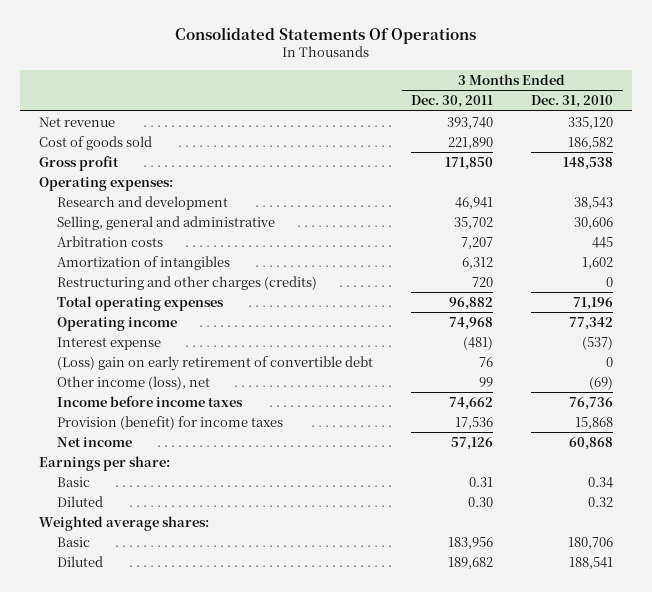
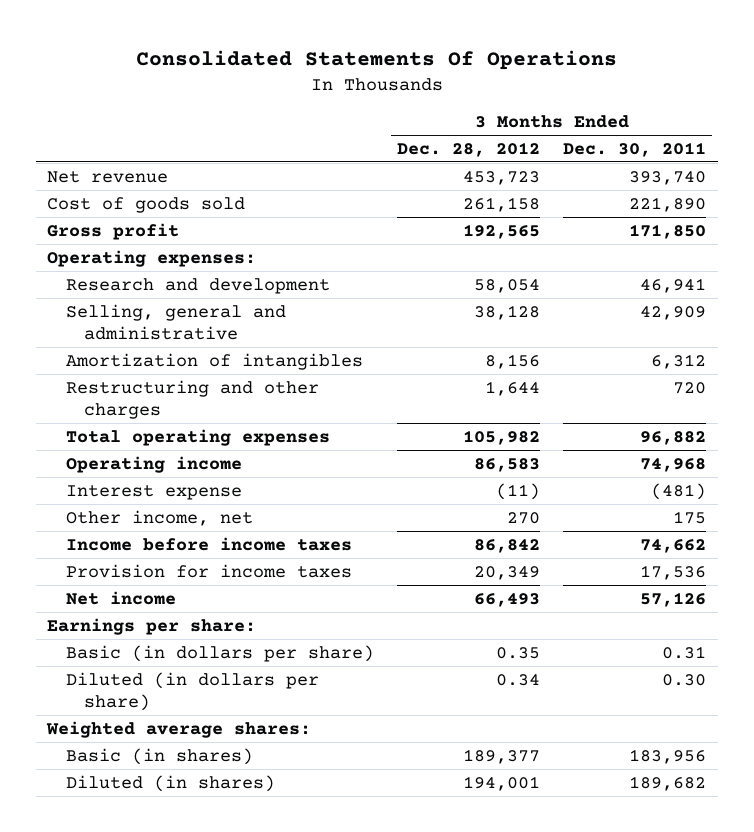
[531,95,614,109] Dec. 31, 2010 -> none
none -> [396,141,540,157] Dec. 28, 2012
[56,235,163,247] Arbitration costs -> none
[454,216,494,229] 35,702 -> [640,305,707,320] 42,909
[56,275,317,290] Restructuring and other charges (credits) -> [65,379,319,419] Restructuring and other charges
[56,355,373,371] (Loss) gain on early retirement of convertible debt -> none
[56,375,210,390] Other income (loss), net -> [65,509,253,526] Other income, net
[479,376,494,387] 99 -> [673,510,707,524] 175
[56,415,283,430] Provision (benefit) for income taxes -> [65,563,352,578] Provision for income taxes
[56,476,90,487] Basic -> [65,644,374,662] Basic (in dollars per share)
[56,495,103,507] Diluted -> [65,671,319,711] Diluted (in dollars per share)
[56,536,90,547] Basic -> [65,747,253,765] Basic (in shares)
[56,555,103,567] Diluted -> [65,774,275,792] Diluted (in shares)

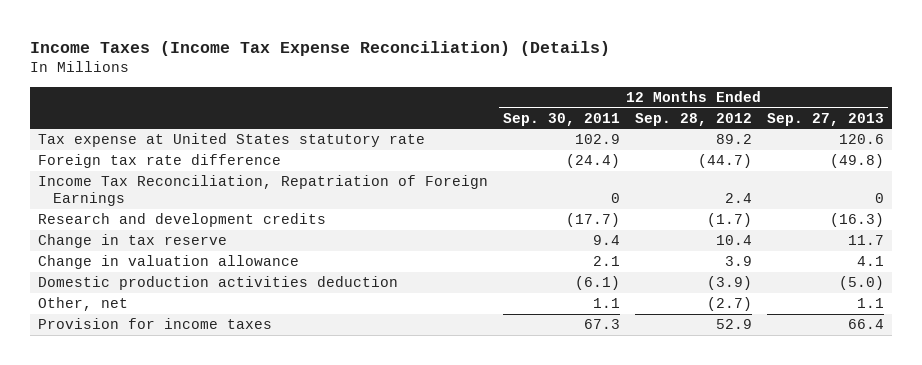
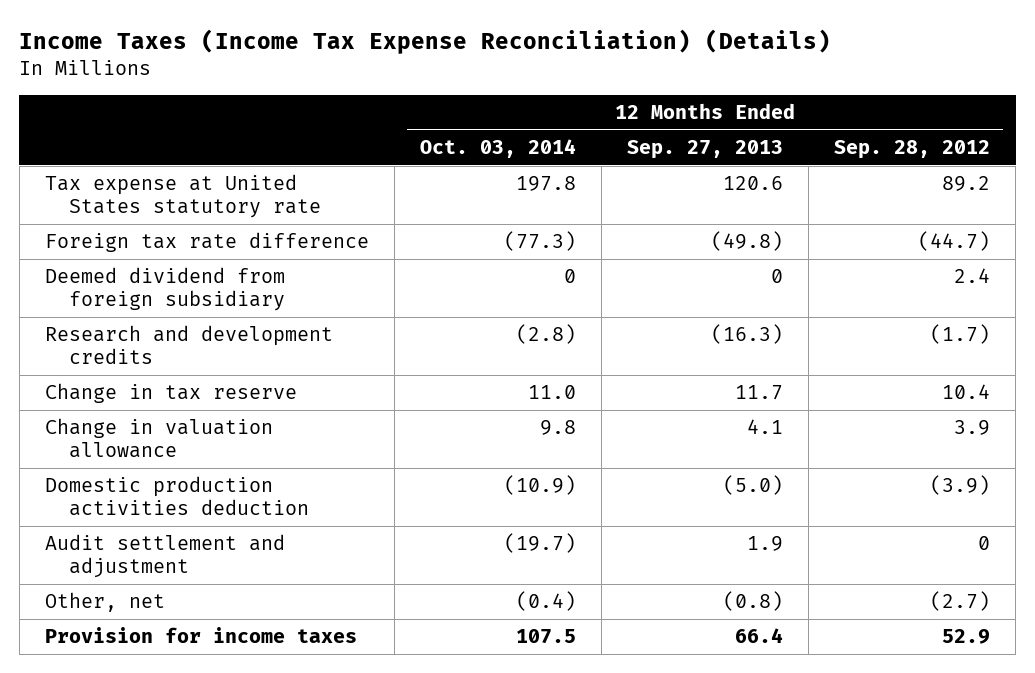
[503,112,621,126] Sep. 30, 2011 -> none
none -> [419,138,576,158] Oct. 03, 2014
[37,175,488,206] Income Tax Reconciliation, Repatriation of Foreign Earnings -> [44,267,286,312] Deemed dividend from foreign subsidiary
none -> [44,534,285,579] Audit settlement and adjustment
[857,298,885,309] 1.1 -> [722,591,783,612] (0.8)

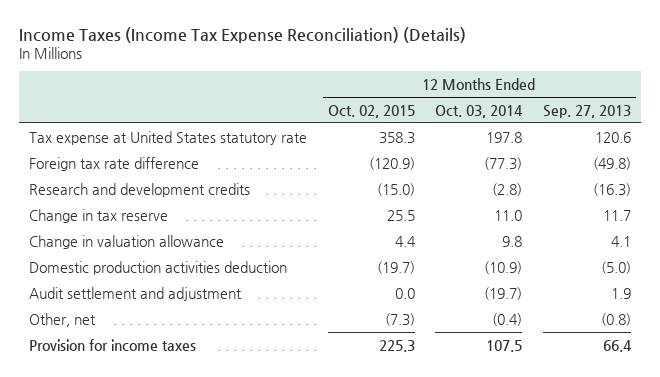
[834,139,991,159] Sep. 28, 2012 -> none
none -> [327,104,415,118] Oct. 02, 2015
[44,267,286,312] Deemed dividend from foreign subsidiary -> none

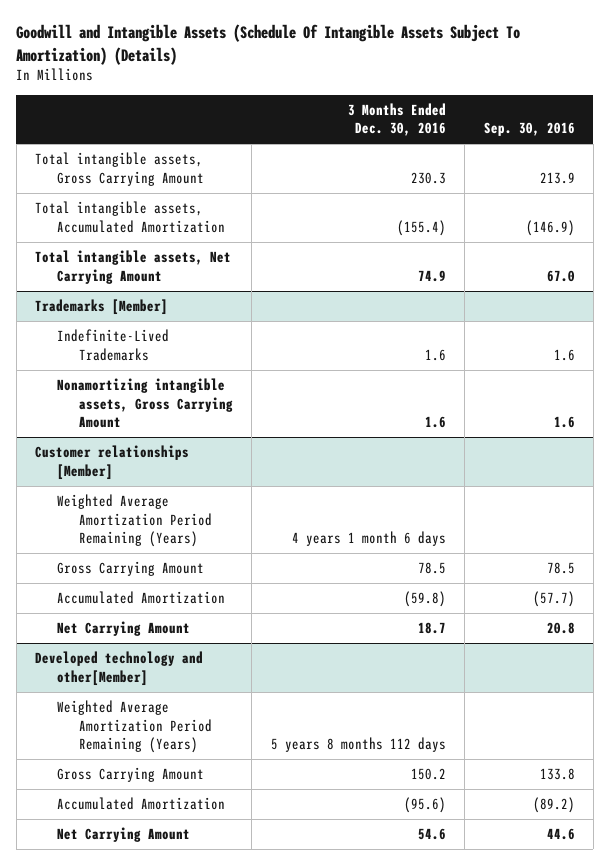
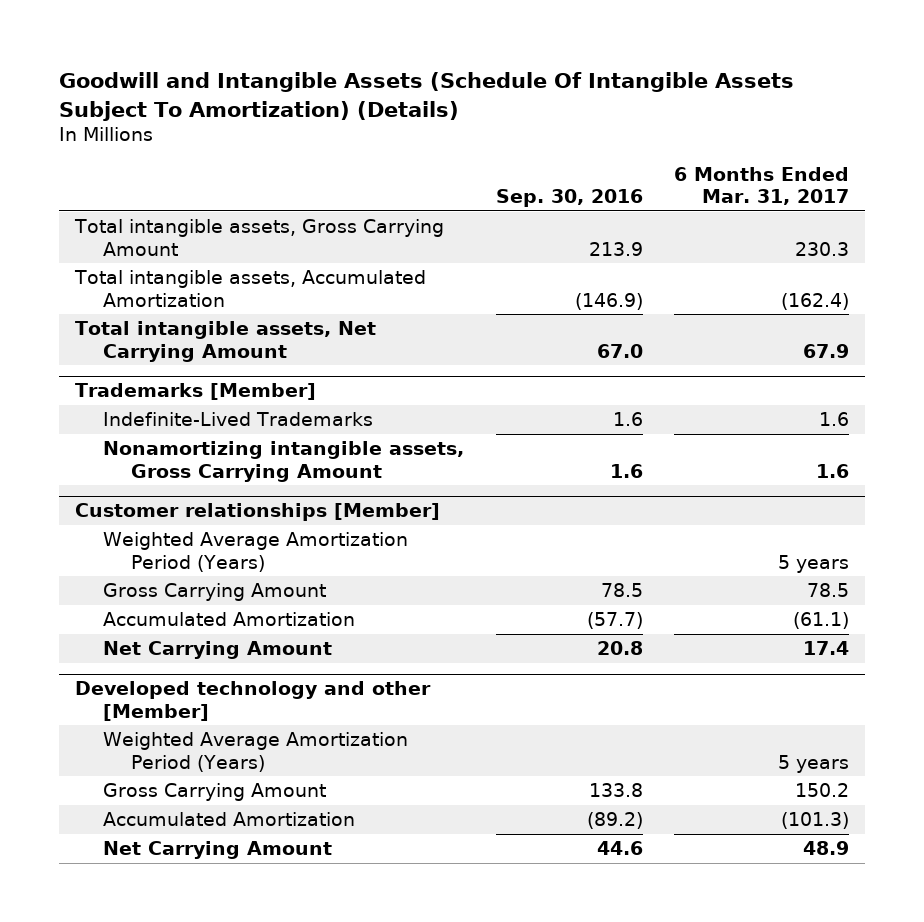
[347,102,446,137] 3 Months Ended Dec. 30, 2016 -> none
none -> [673,166,849,206] 6 Months Ended Mar. 31, 2017
[56,494,212,548] Weighted Average Amortization Period Remaining (Years) -> [103,532,409,572] Weighted Average Amortization Period (Years)
[34,651,203,686] Developed technology and other[Member] -> [75,681,432,721] Developed technology and other [Member]
[56,700,212,754] Weighted Average Amortization Period Remaining (Years) -> [103,732,409,772] Weighted Average Amortization Period (Years)

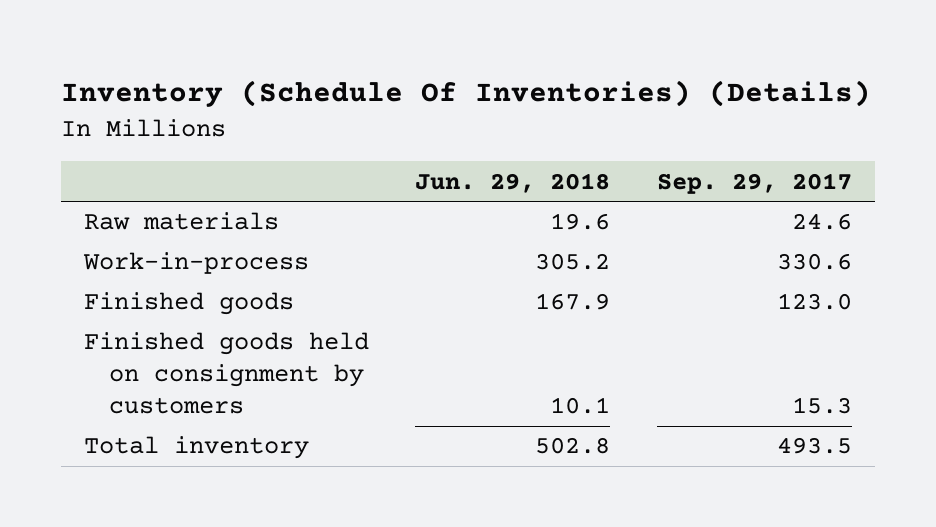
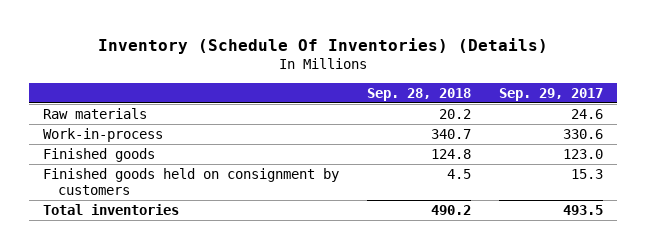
[415,172,611,193] Jun. 29, 2018 -> none
none -> [367,87,472,101] Sep. 28, 2018
[84,436,310,460] Total inventory -> [43,203,180,215] Total inventories

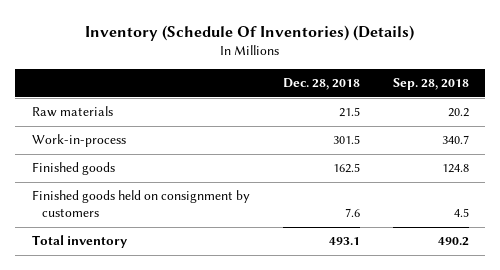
[498,87,603,101] Sep. 29, 2017 -> none
none -> [282,78,360,91] Dec. 28, 2018
[43,203,180,215] Total inventories -> [31,235,127,249] Total inventory

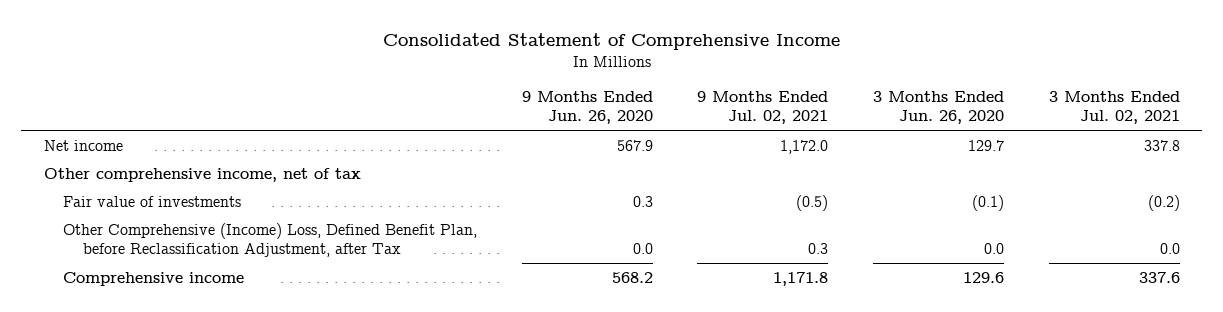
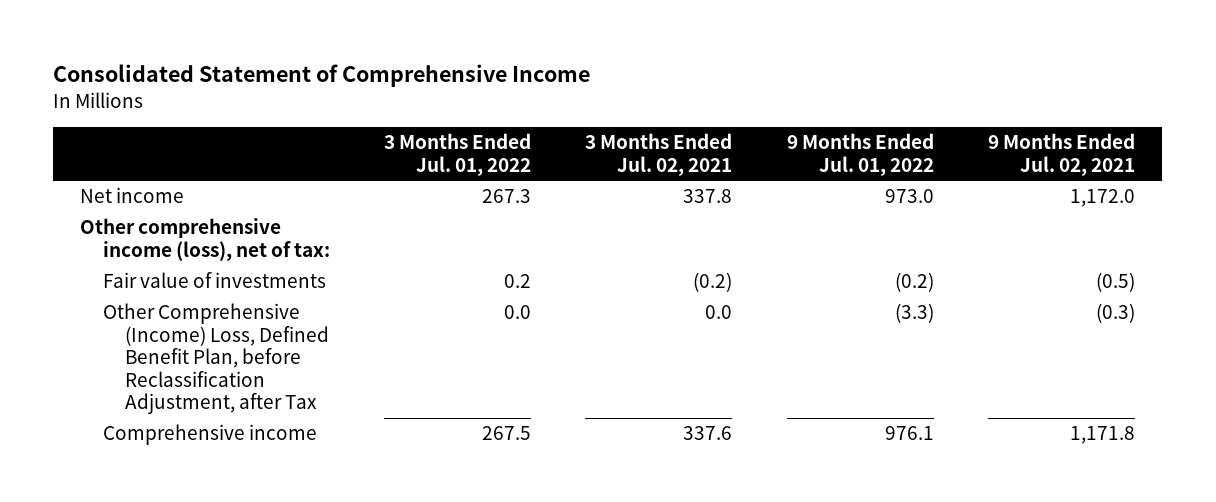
[521,90,653,125] 9 Months Ended Jun. 26, 2020 -> none
[873,90,1005,125] 3 Months Ended Jun. 26, 2020 -> none
none -> [383,133,531,176] 3 Months Ended Jul. 01, 2022
none -> [786,133,934,176] 9 Months Ended Jul. 01, 2022
[43,167,361,182] Other comprehensive income, net of tax -> [80,218,330,261] Other comprehensive income (loss), net of tax:
[808,243,829,255] 0.3 -> [1096,303,1136,324] (0.3)

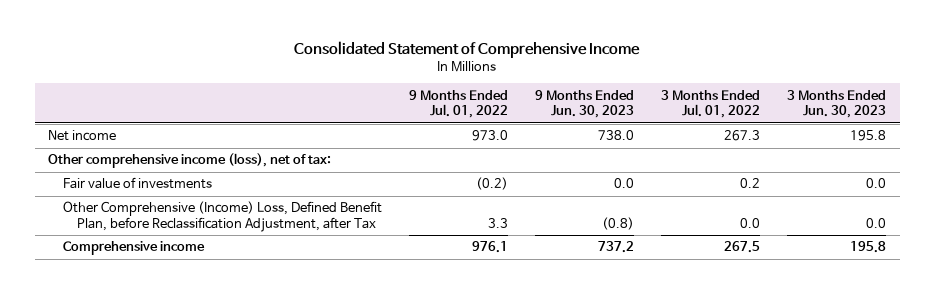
[585,133,733,176] 3 Months Ended Jul. 02, 2021 -> none
[988,133,1136,176] 9 Months Ended Jul. 02, 2021 -> none
none -> [534,89,634,119] 9 Months Ended Jun. 30, 2023
none -> [786,89,886,119] 3 Months Ended Jun. 30, 2023
[894,303,934,324] (3.3) -> [487,217,508,228] 3.3

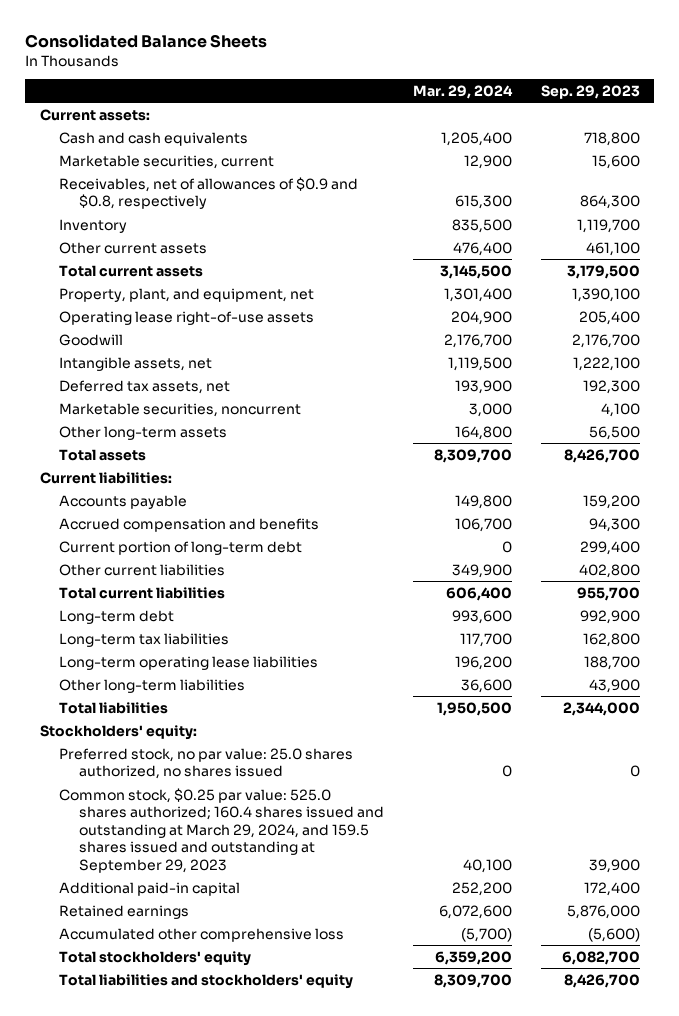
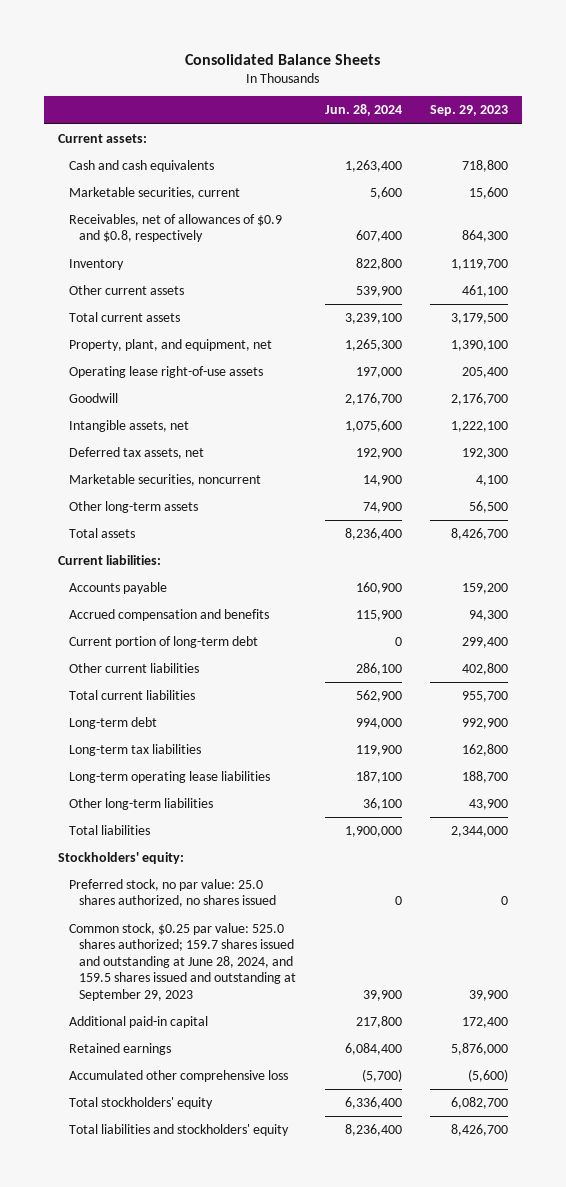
[412,85,513,100] Mar. 29, 2024 -> none
none -> [324,104,402,117] Jun. 28, 2024
[59,787,385,873] Common stock, $0.25 par value: 525.0 shares authorized; 160.4 shares issued and outstanding at March 29, 2024, and 159.5 shares issued and outstanding at September 29, 2023 -> [68,922,297,1001] Common stock, $0.25 par value: 525.0 shares authorized; 159.7 shares issued and outstanding at June 28, 2024, and 159.5 shares issued and outstanding at September 29, 2023

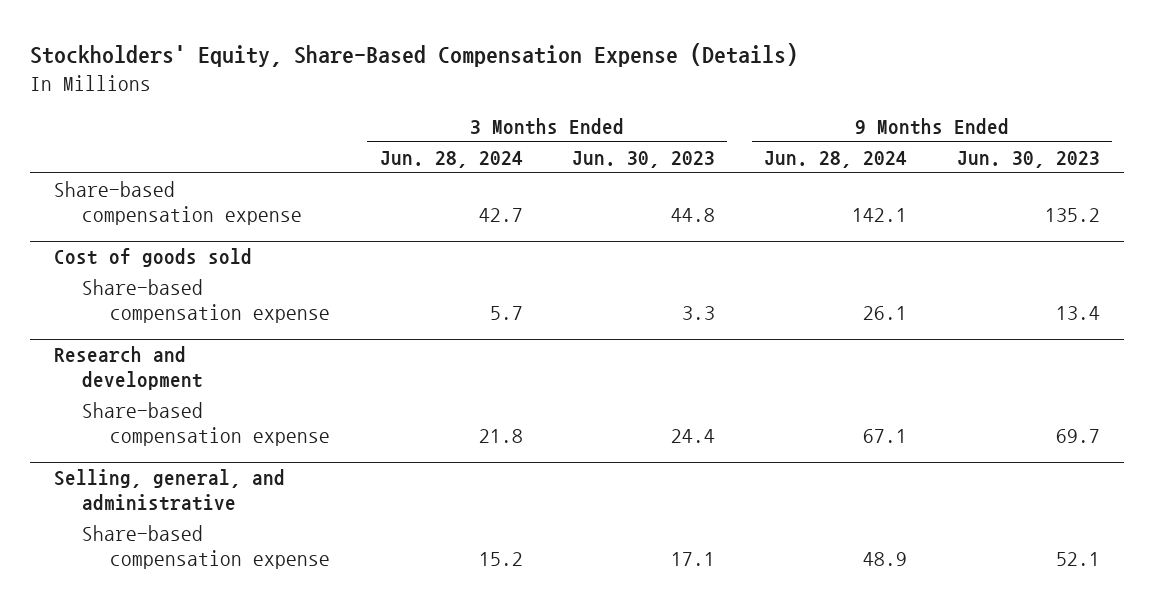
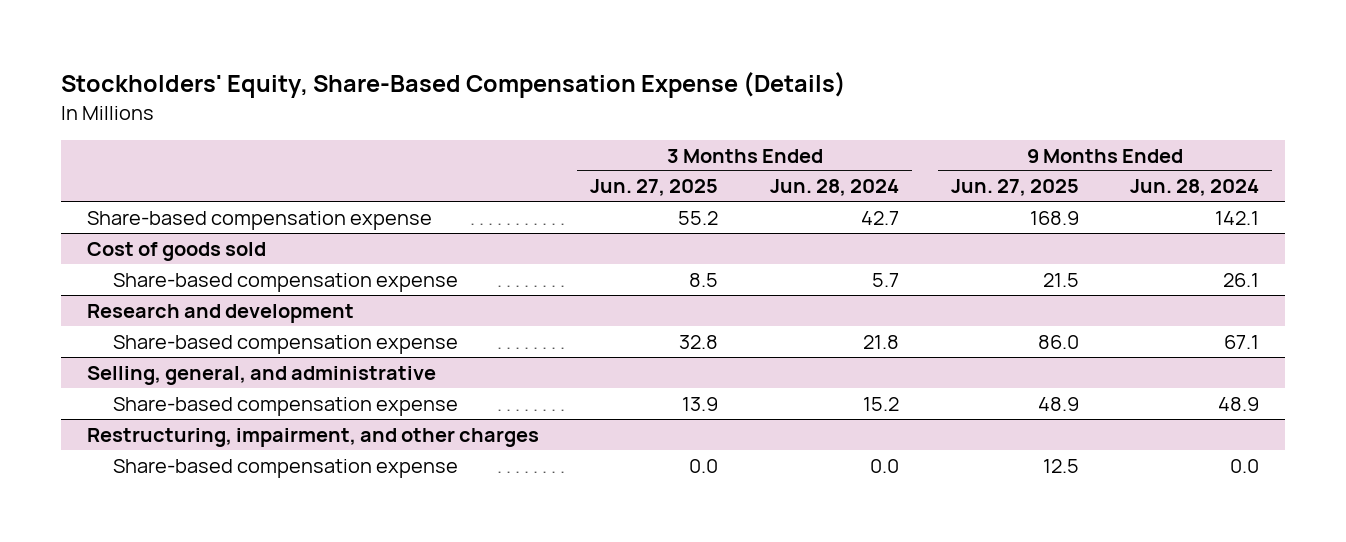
[571,150,715,168] Jun. 30, 2023 -> none
[956,150,1100,168] Jun. 30, 2023 -> none
none -> [590,179,719,197] Jun. 27, 2025
none -> [950,179,1079,197] Jun. 27, 2025
none -> [86,427,539,447] Restructuring, impairment, and other charges
none -> [112,458,458,478] Share-based compensation expense

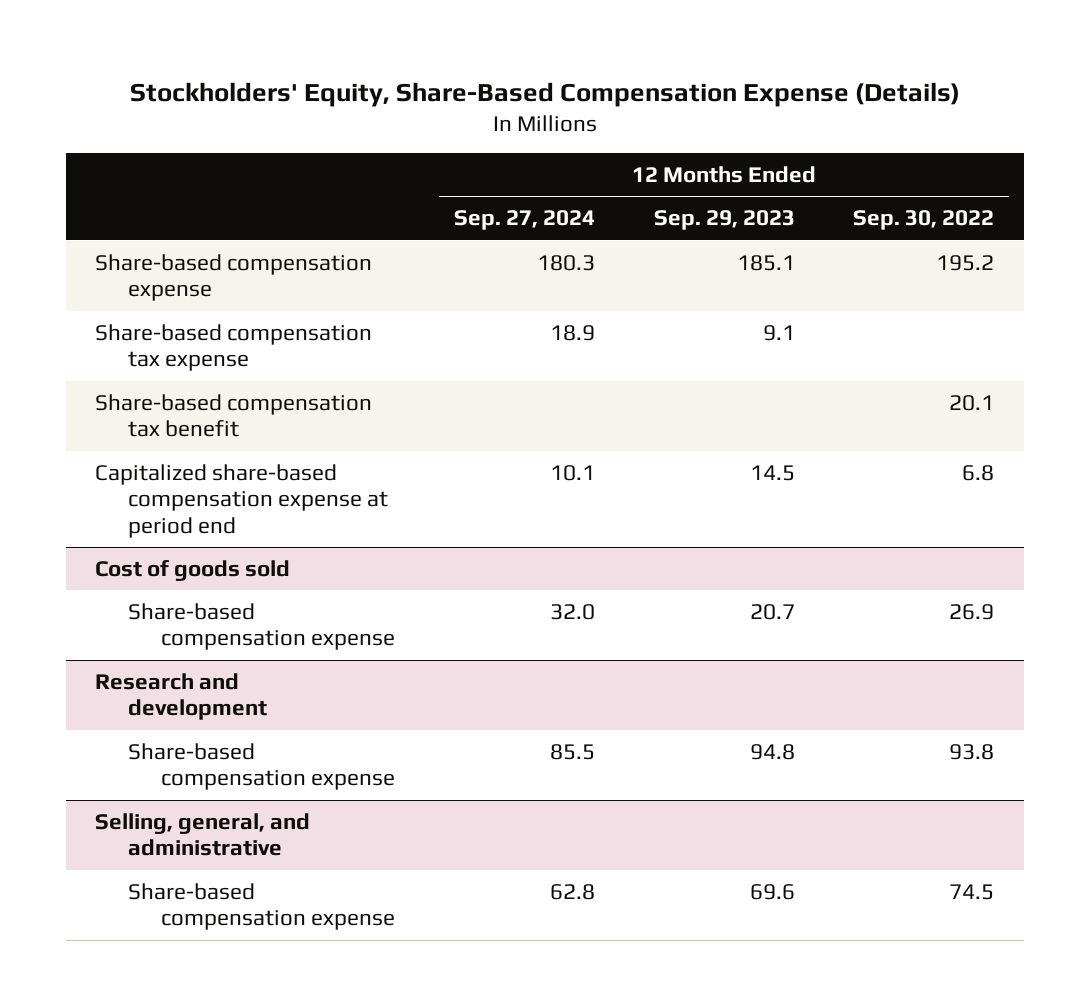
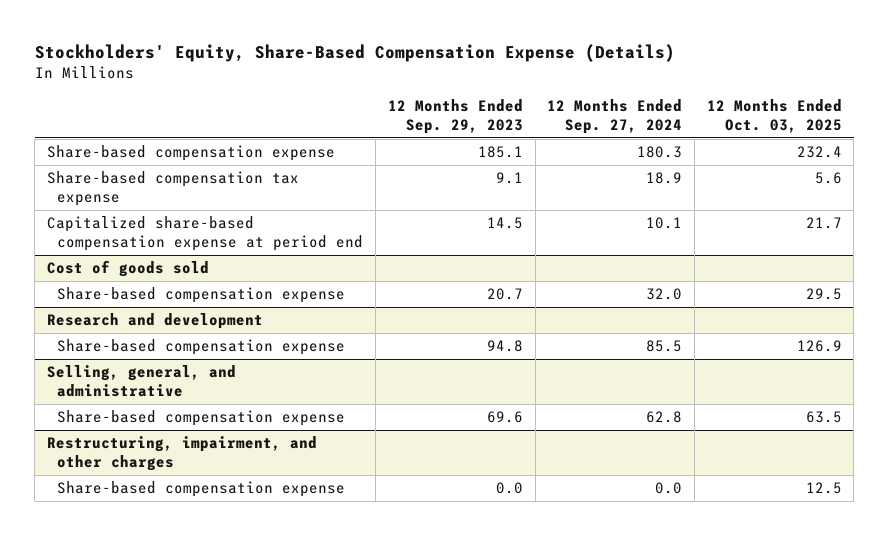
[853,210,995,231] Sep. 30, 2022 -> none
none -> [706,99,842,133] 12 Months Ended Oct. 03, 2025
[95,393,373,438] Share-based compensation tax benefit -> none
none -> [46,436,317,472] Restructuring, impairment, and other charges
none -> [57,481,346,498] Share-based compensation expense

